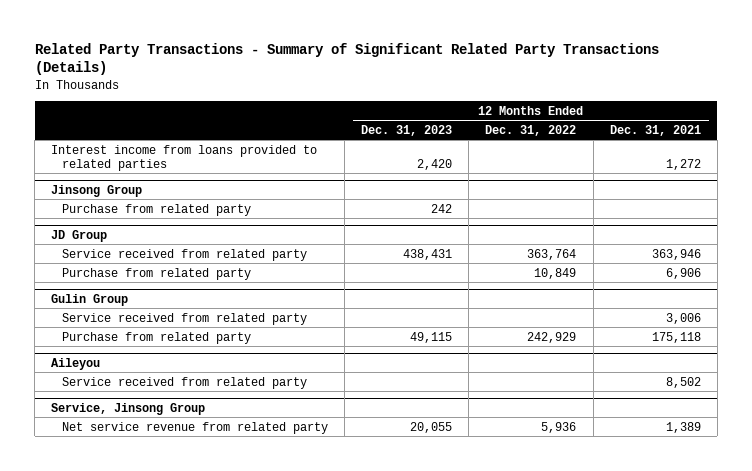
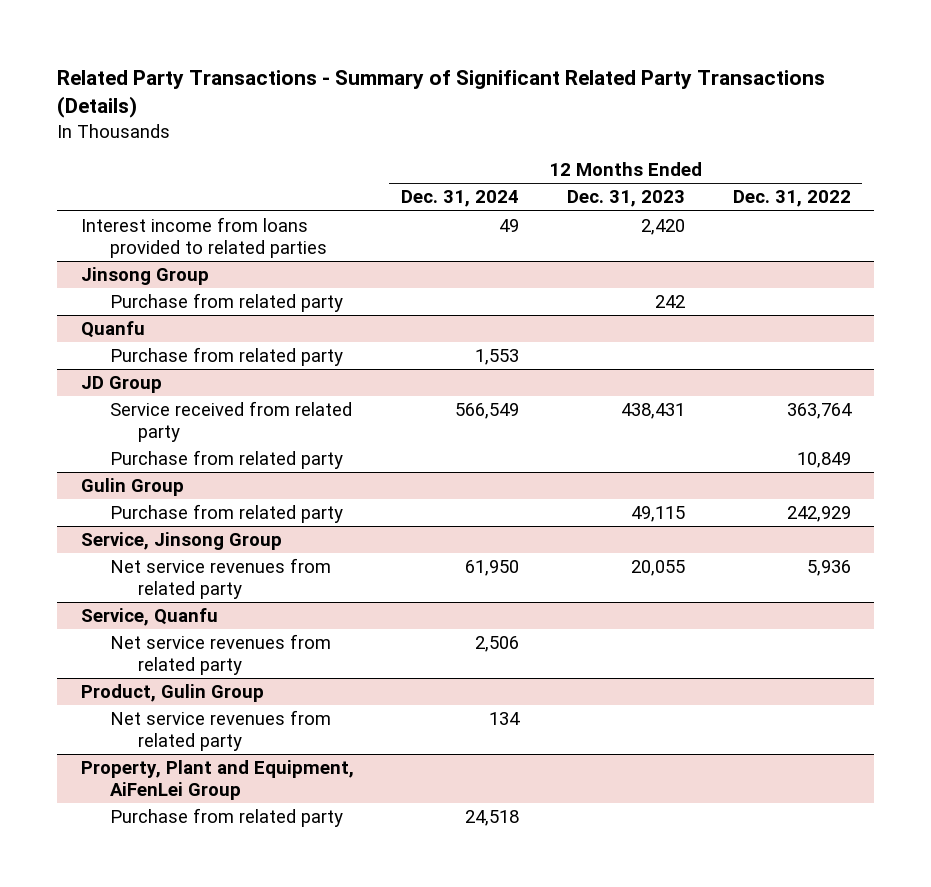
[609,124,701,136] Dec. 31, 2021 -> none
none -> [401,190,520,208] Dec. 31, 2024
none -> [80,321,145,339] Quanfu
none -> [109,347,343,367] Purchase from related party
[61,312,307,325] Service received from related party -> none
[51,357,101,370] Aileyou -> none
[61,376,307,389] Service received from related party -> none
[61,421,328,434] Net service revenue from related party -> [109,558,331,599] Net service revenues from related party
none -> [80,608,218,627] Service, Quanfu
none -> [109,634,331,675] Net service revenues from related party
none -> [80,684,264,703] Product, Gulin Group
none -> [109,710,331,751] Net service revenues from related party
none -> [80,760,354,800] Property, Plant and Equipment, AiFenLei Group
none -> [109,808,343,828] Purchase from related party

